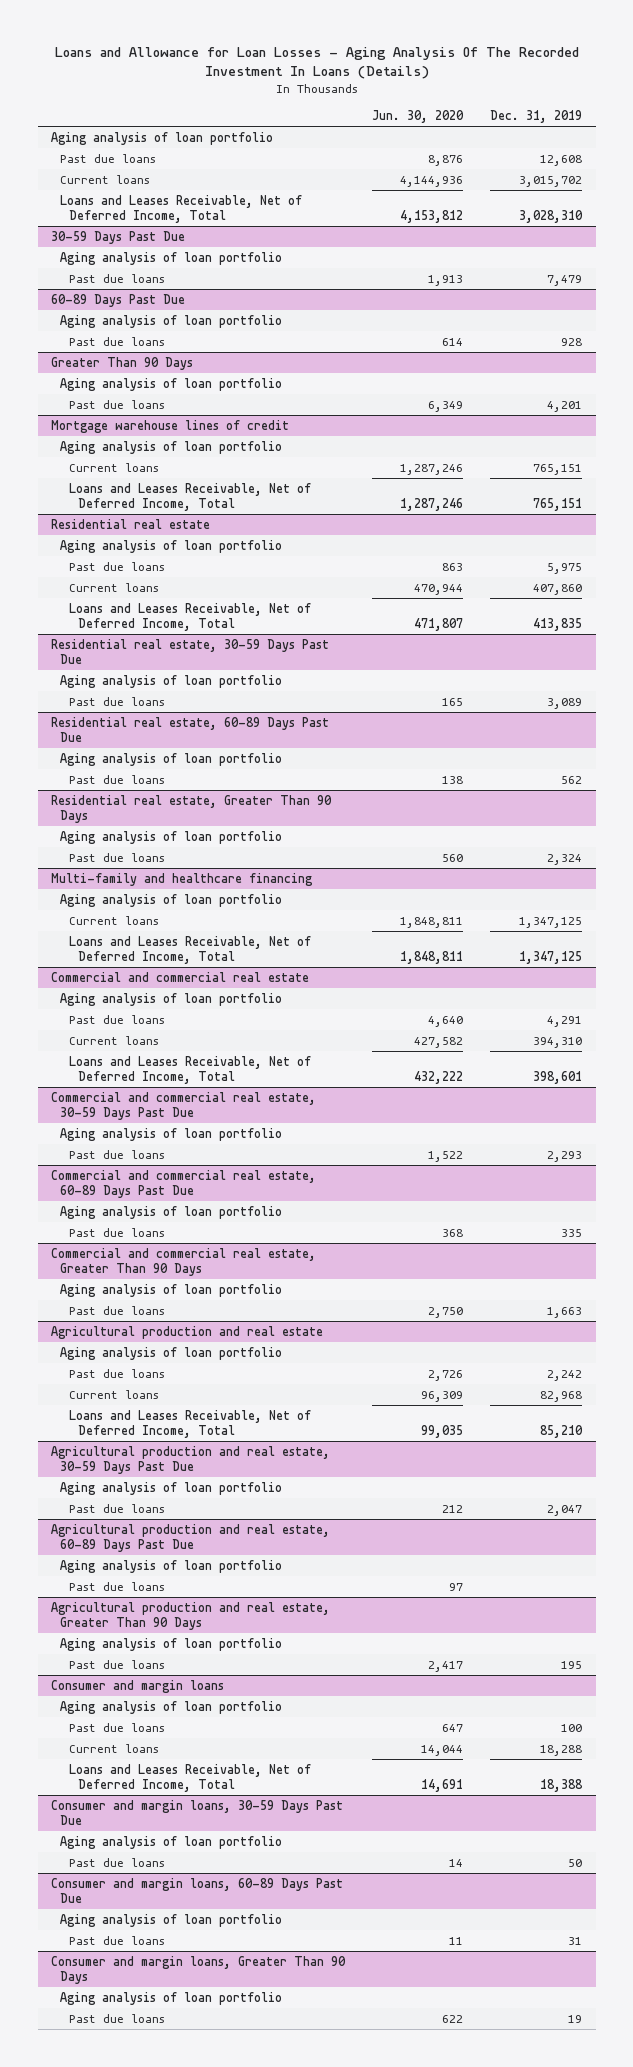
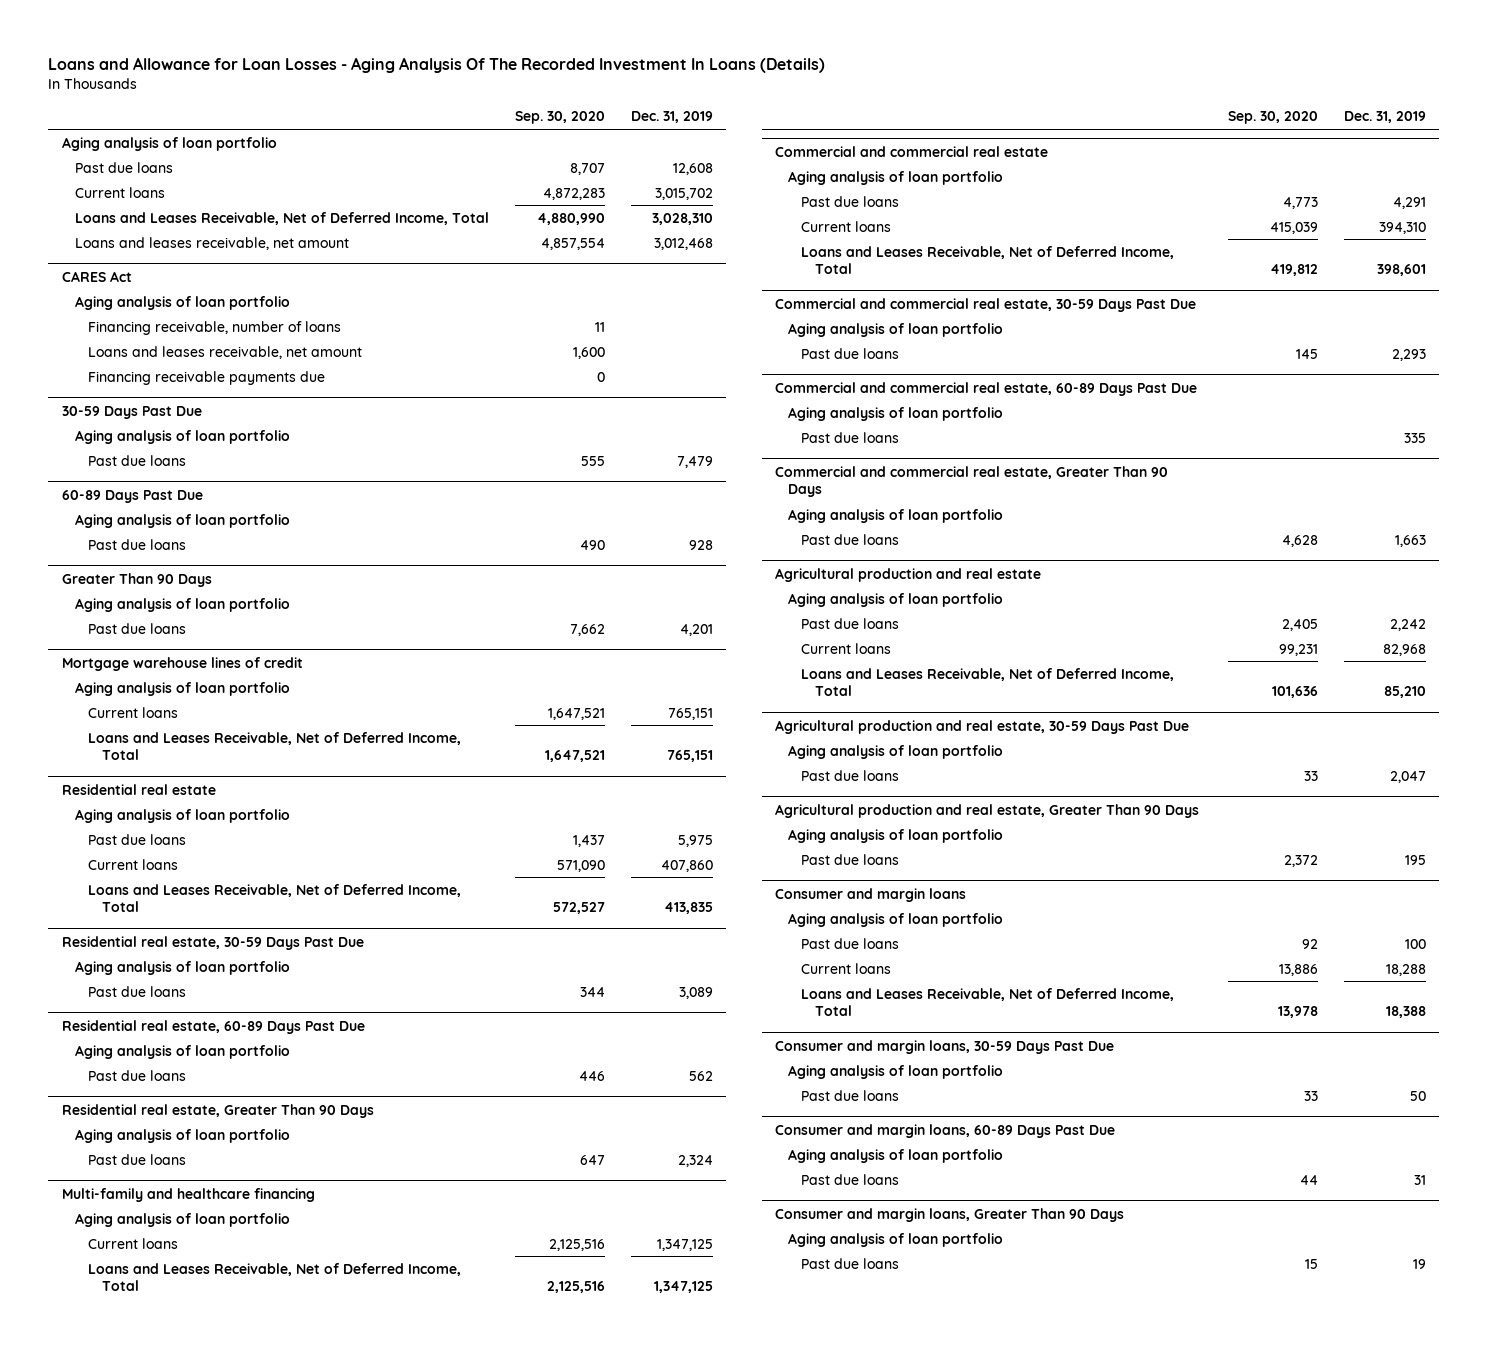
[372,109,465,123] Jun. 30, 2020 -> none
none -> [515,111,606,125] Sep. 30, 2020
none -> [74,236,349,250] Loans and leases receivable, net amount
none -> [61,270,132,282] CARES Act
none -> [74,295,290,310] Aging analysis of loan portfolio
none -> [88,320,342,335] Financing receivable, number of loans
none -> [88,345,363,359] Loans and leases receivable, net amount
none -> [88,370,326,385] Financing receivable payments due
[51,1523,331,1552] Agricultural production and real estate, 60-89 Days Past Due -> none
[60,1559,283,1573] Aging analysis of loan portfolio -> none
[69,1581,166,1591] Past due loans -> none

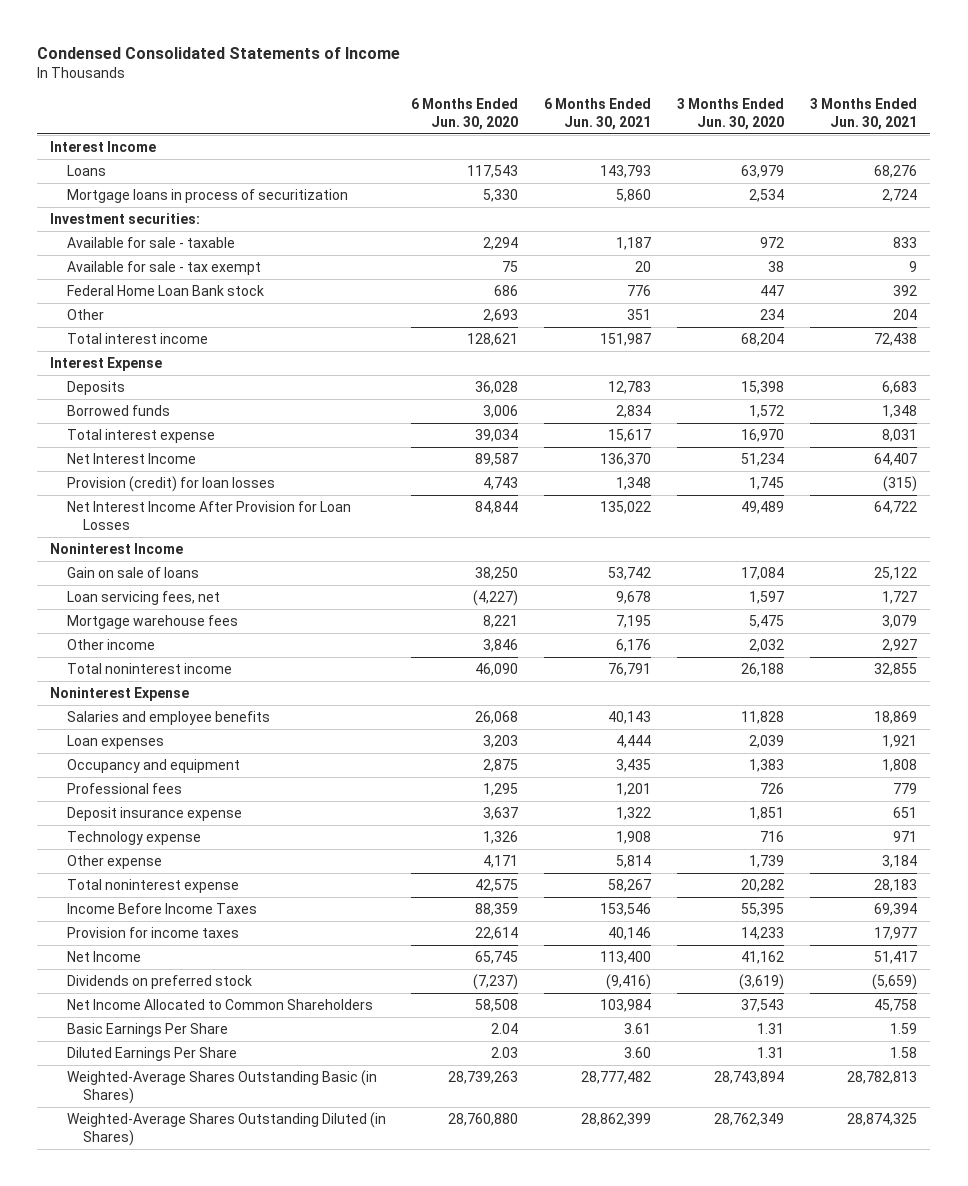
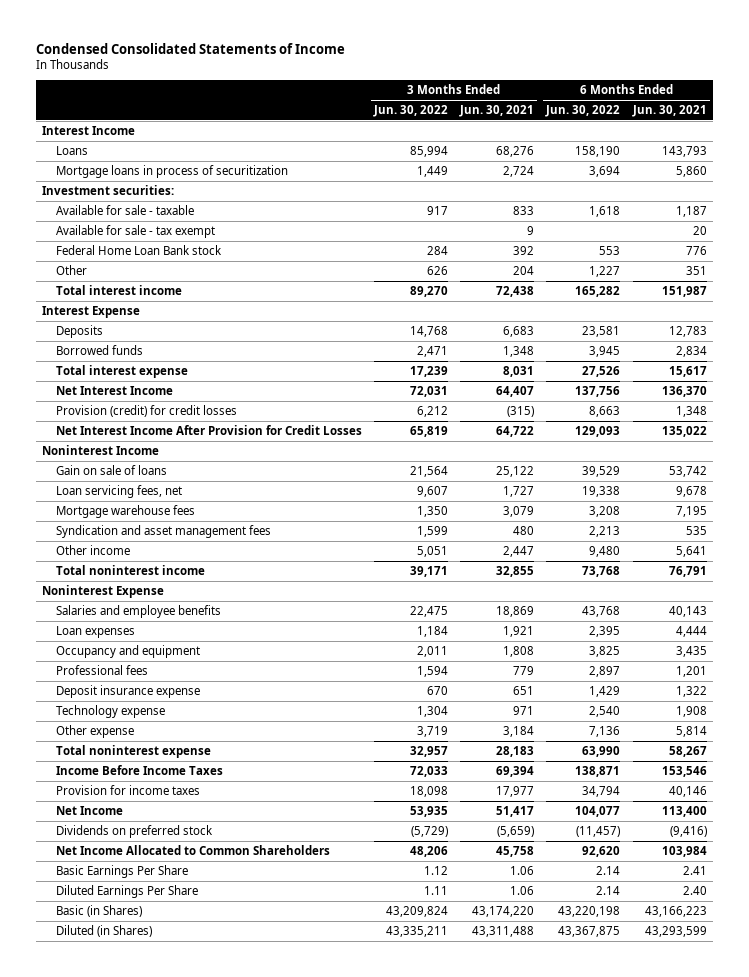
[411,97,519,130] 6 Months Ended Jun. 30, 2020 -> none
[677,97,785,130] 3 Months Ended Jun. 30, 2020 -> none
none -> [373,105,449,118] Jun. 30, 2022
none -> [545,105,621,118] Jun. 30, 2022
[66,475,275,492] Provision (credit) for loan losses -> [55,404,237,417] Provision (credit) for credit losses
[66,500,351,530] Net Interest Income After Provision for Loan Losses -> [55,424,362,435] Net Interest Income After Provision for Credit Losses
none -> [55,524,271,538] Syndication and asset management fees
[616,638,652,652] 6,176 -> [675,545,707,557] 5,641
[882,638,918,652] 2,927 -> [503,545,535,557] 2,447
[624,1022,652,1034] 3.61 -> [682,865,707,875] 2.41
[890,1022,918,1034] 1.59 -> [510,865,535,875] 1.06
[624,1046,652,1058] 3.60 -> [682,885,707,895] 2.40
[890,1046,918,1058] 1.58 -> [510,885,535,895] 1.06
[66,1069,377,1104] Weighted-Average Shares Outstanding Basic (in Shares) -> [55,904,142,917] Basic (in Shares)
[581,1070,652,1084] 28,777,482 -> [644,905,707,917] 43,166,223
[847,1070,918,1084] 28,782,813 -> [472,905,535,917] 43,174,220
[66,1111,386,1146] Weighted-Average Shares Outstanding Diluted (in Shares) -> [55,924,152,937] Diluted (in Shares)
[581,1112,652,1126] 28,862,399 -> [644,925,707,937] 43,293,599
[847,1112,918,1126] 28,874,325 -> [472,925,535,937] 43,311,488

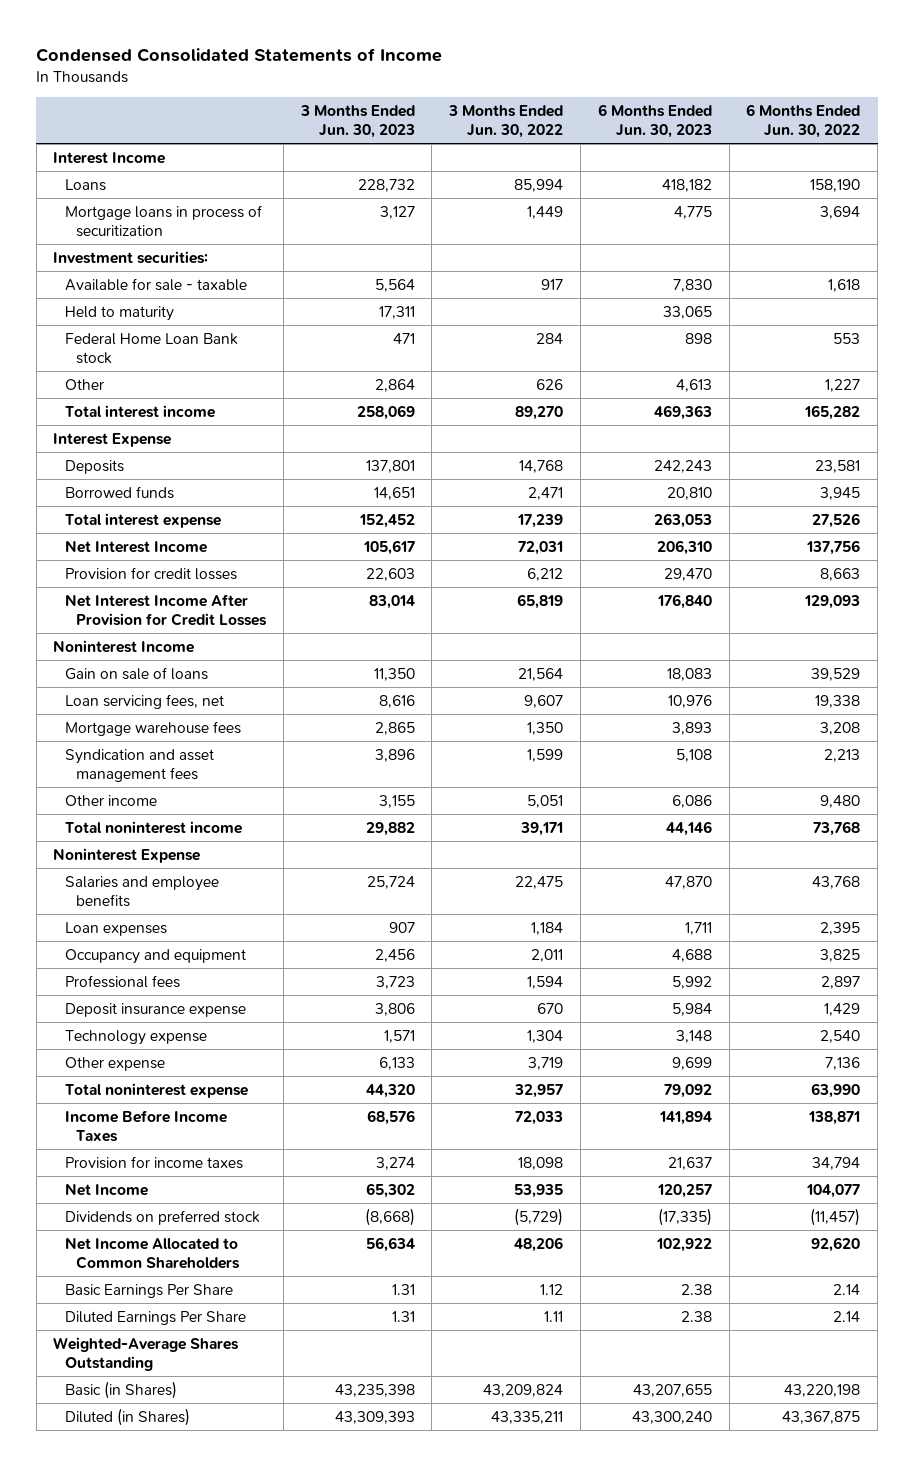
[459,105,535,118] Jun. 30, 2021 -> none
[631,105,707,118] Jun. 30, 2021 -> none
none -> [299,105,415,139] 3 Months Ended Jun. 30, 2023
none -> [597,104,712,139] 6 Months Ended Jun. 30, 2023
[55,224,215,238] Available for sale - tax exempt -> none
none -> [64,305,174,321] Held to maturity
[55,404,237,417] Provision (credit) for credit losses -> [64,566,237,580] Provision for credit losses
none -> [53,1336,240,1371] Weighted-Average Shares Outstanding

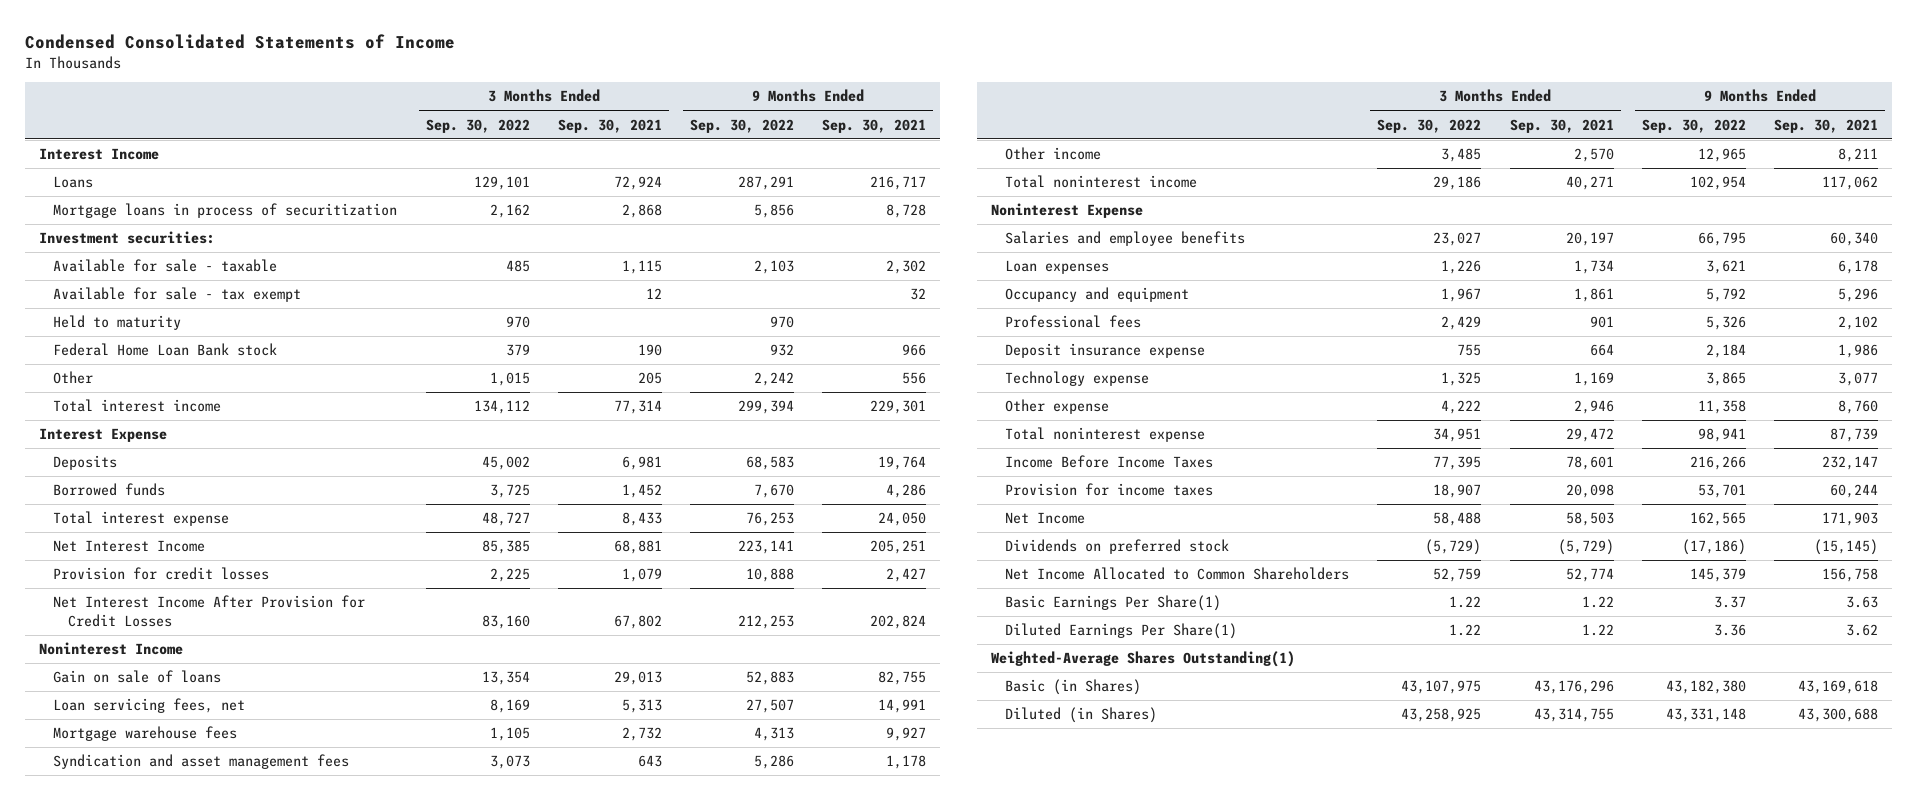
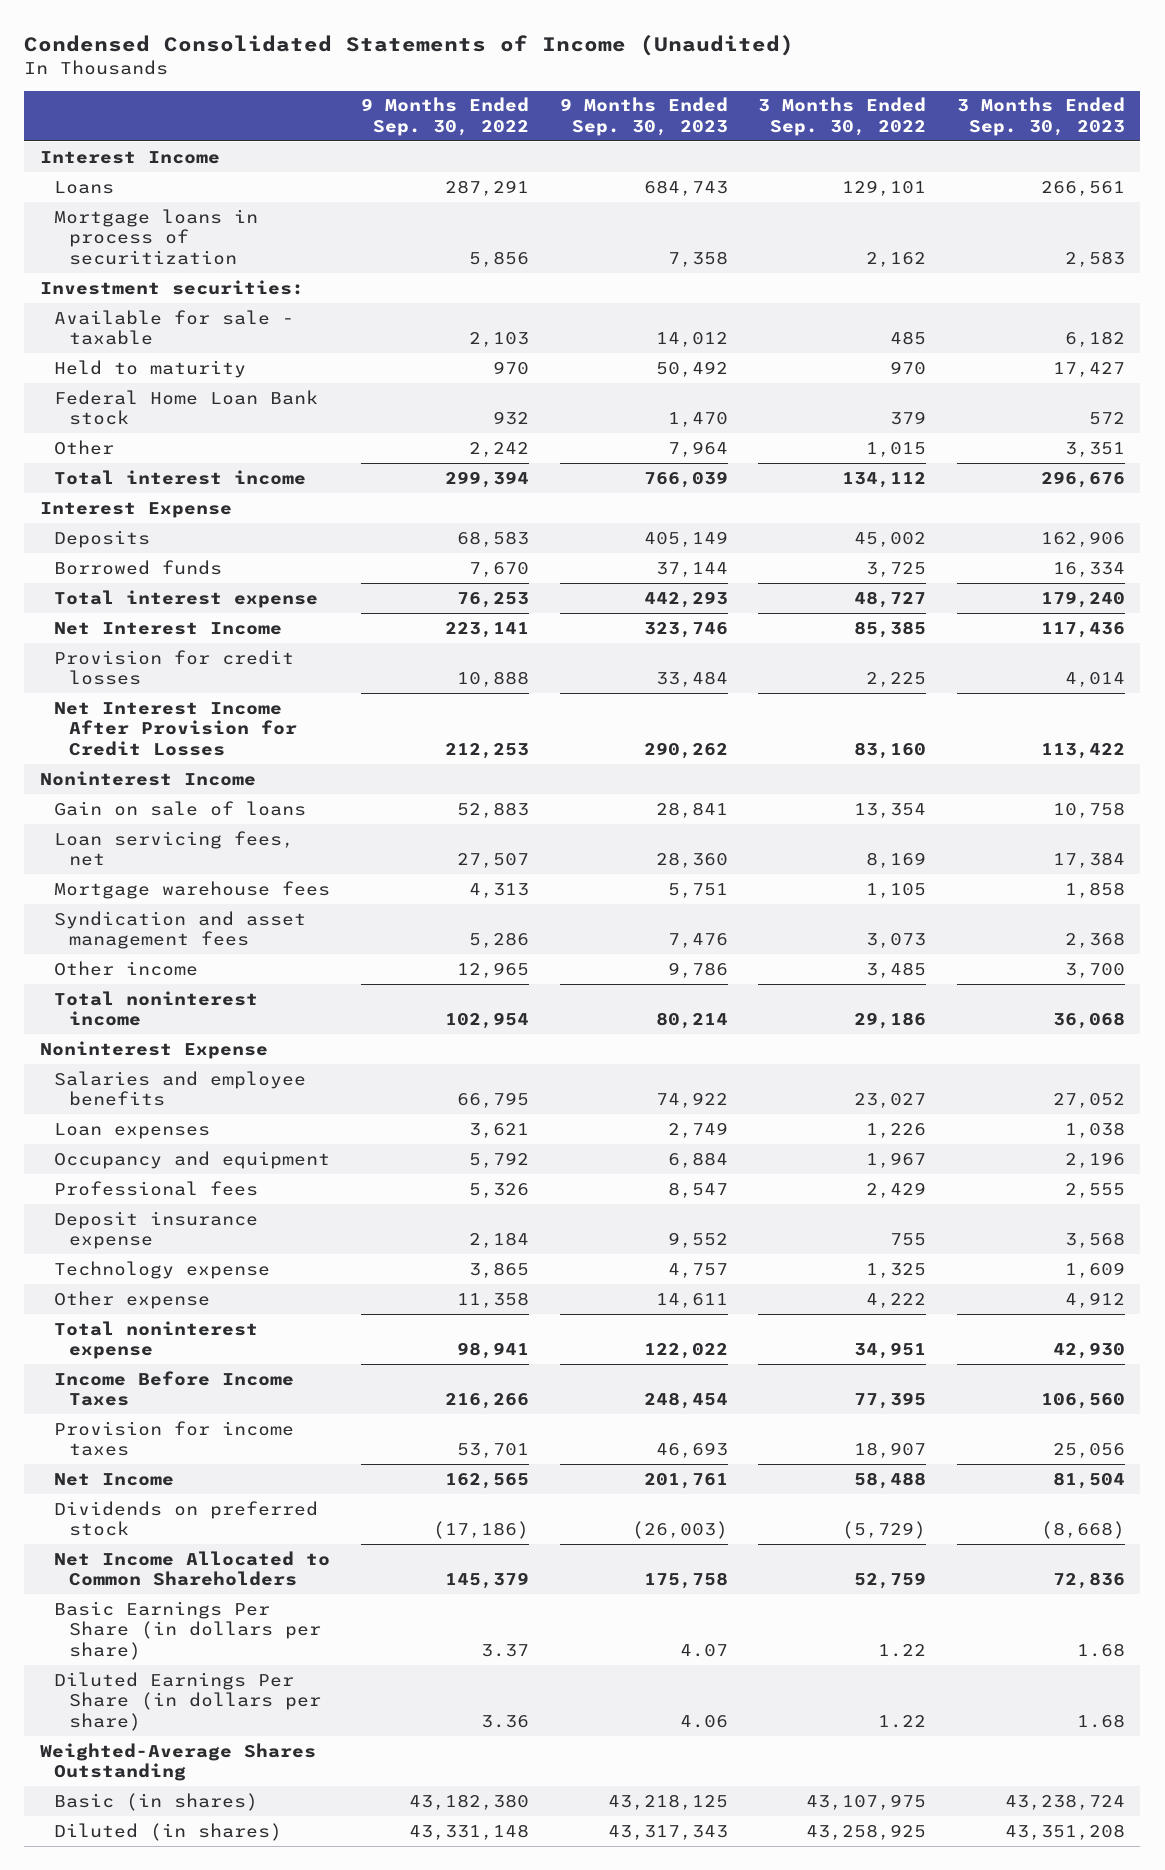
[25,33,456,49] Condensed Consolidated Statements of Income -> [24,34,795,56] Condensed Consolidated Statements of Income (Unaudited)
[557,118,662,133] Sep. 30, 2021 -> none
[822,118,927,133] Sep. 30, 2021 -> none
none -> [559,97,728,136] 9 Months Ended Sep. 30, 2023
none -> [957,97,1126,136] 3 Months Ended Sep. 30, 2023
[53,287,302,303] Available for sale - tax exempt -> none
[1005,595,1222,612] Basic Earnings Per Share(1) -> [54,1600,322,1660] Basic Earnings Per Share (in dollars per share)
[1005,623,1238,640] Diluted Earnings Per Share(1) -> [54,1671,322,1731] Diluted Earnings Per Share (in dollars per share)
[990,651,1295,668] Weighted-Average Shares Outstanding(1) -> [39,1742,316,1782] Weighted-Average Shares Outstanding
[1005,679,1142,696] Basic (in Shares) -> [54,1792,259,1811] Basic (in shares)
[1005,707,1158,724] Diluted (in Shares) -> [54,1822,283,1841] Diluted (in shares)

